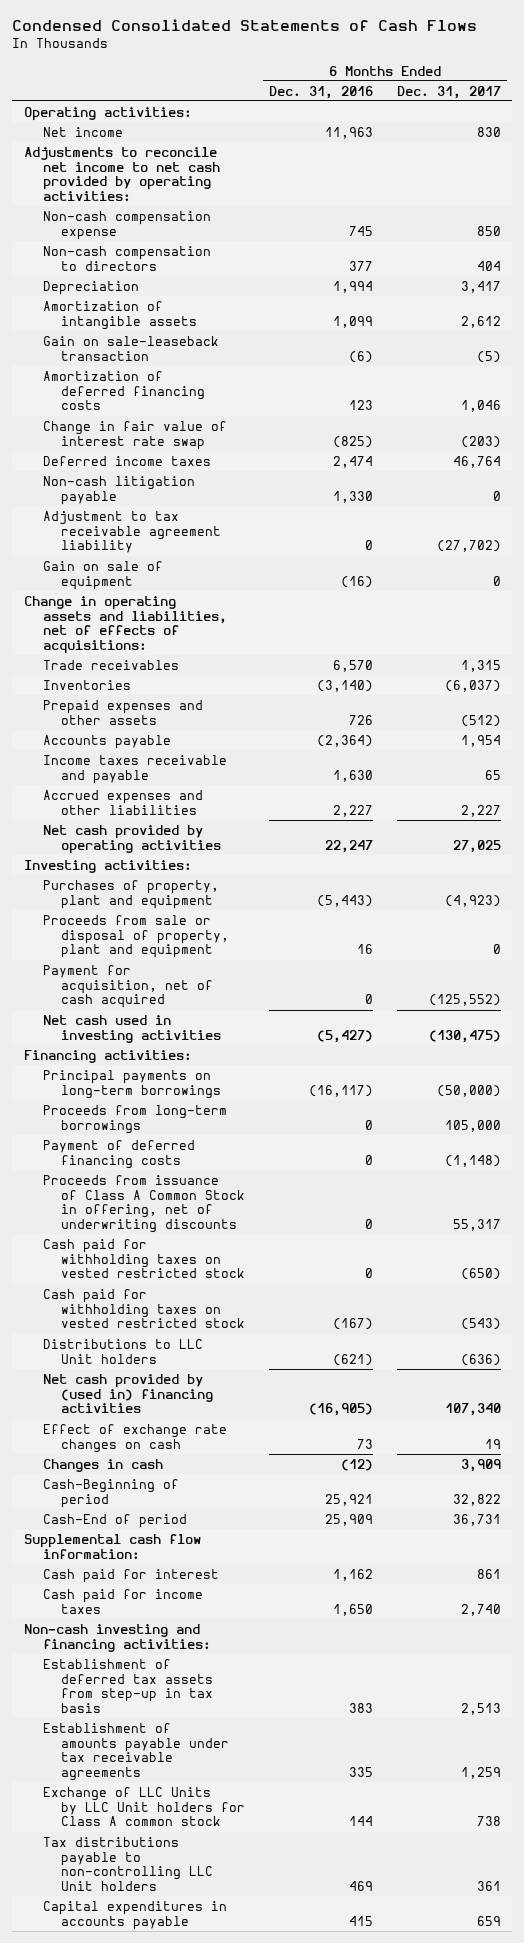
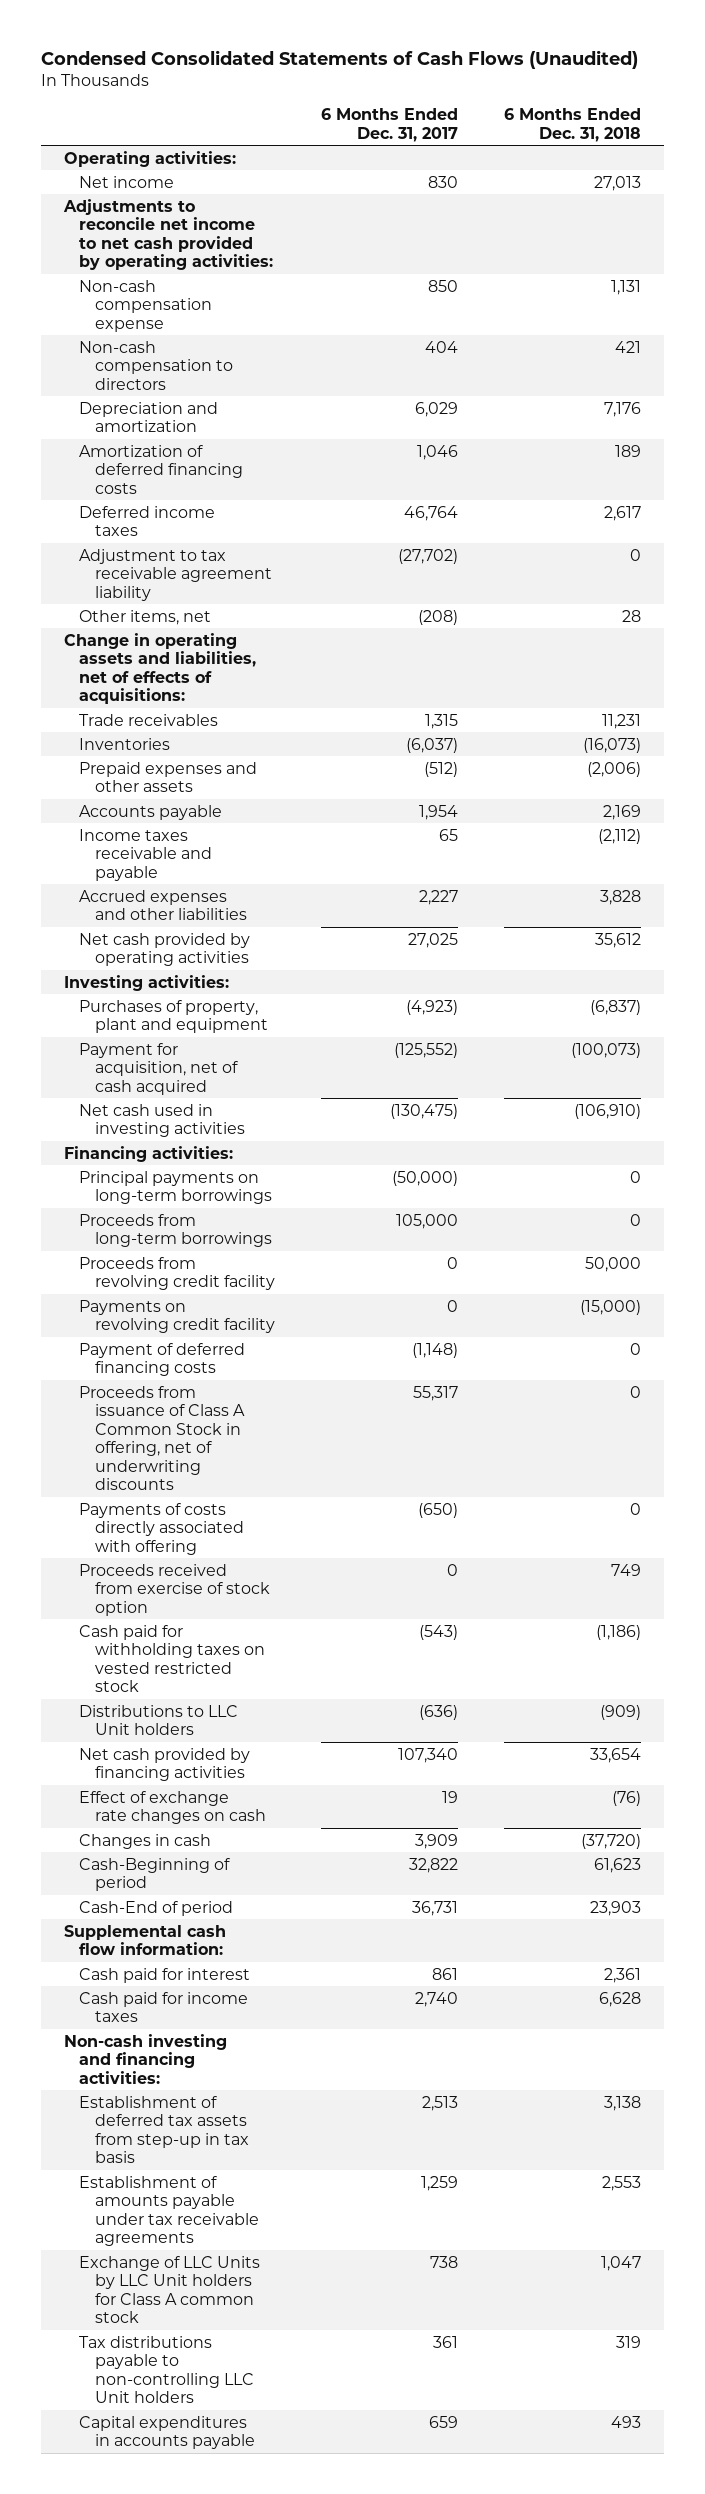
[12,19,478,32] Condensed Consolidated Statements of Cash Flows -> [40,50,638,70] Condensed Consolidated Statements of Cash Flows (Unaudited)
[268,85,373,99] Dec. 31, 2016 -> none
none -> [504,107,642,142] 6 Months Ended Dec. 31, 2018
[42,280,139,295] Depreciation -> none
[42,300,198,330] Amortization of intangible assets -> none
[42,335,219,361] Gain on sale-leaseback transaction -> none
none -> [79,401,219,433] Depreciation and amortization
[42,420,227,450] Change in fair value of interest rate swap -> none
[42,475,195,505] Non-cash litigation payable -> none
[42,560,163,590] Gain on sale of equipment -> none
none -> [79,609,212,625] Other items, net
[42,914,230,959] Proceeds from sale or disposal of property, plant and equipment -> none
none -> [79,1256,276,1291] Proceeds from revolving credit facility
none -> [79,1299,276,1334] Payments on revolving credit facility
[42,1238,246,1279] Cash paid for withholding taxes on vested restricted stock -> [79,1502,245,1555] Payments of costs directly associated with offering
none -> [79,1563,271,1616] Proceeds received from exercise of stock option
[42,1373,214,1414] Net cash provided by (used in) financing activities -> [79,1747,251,1782] Net cash provided by financing activities

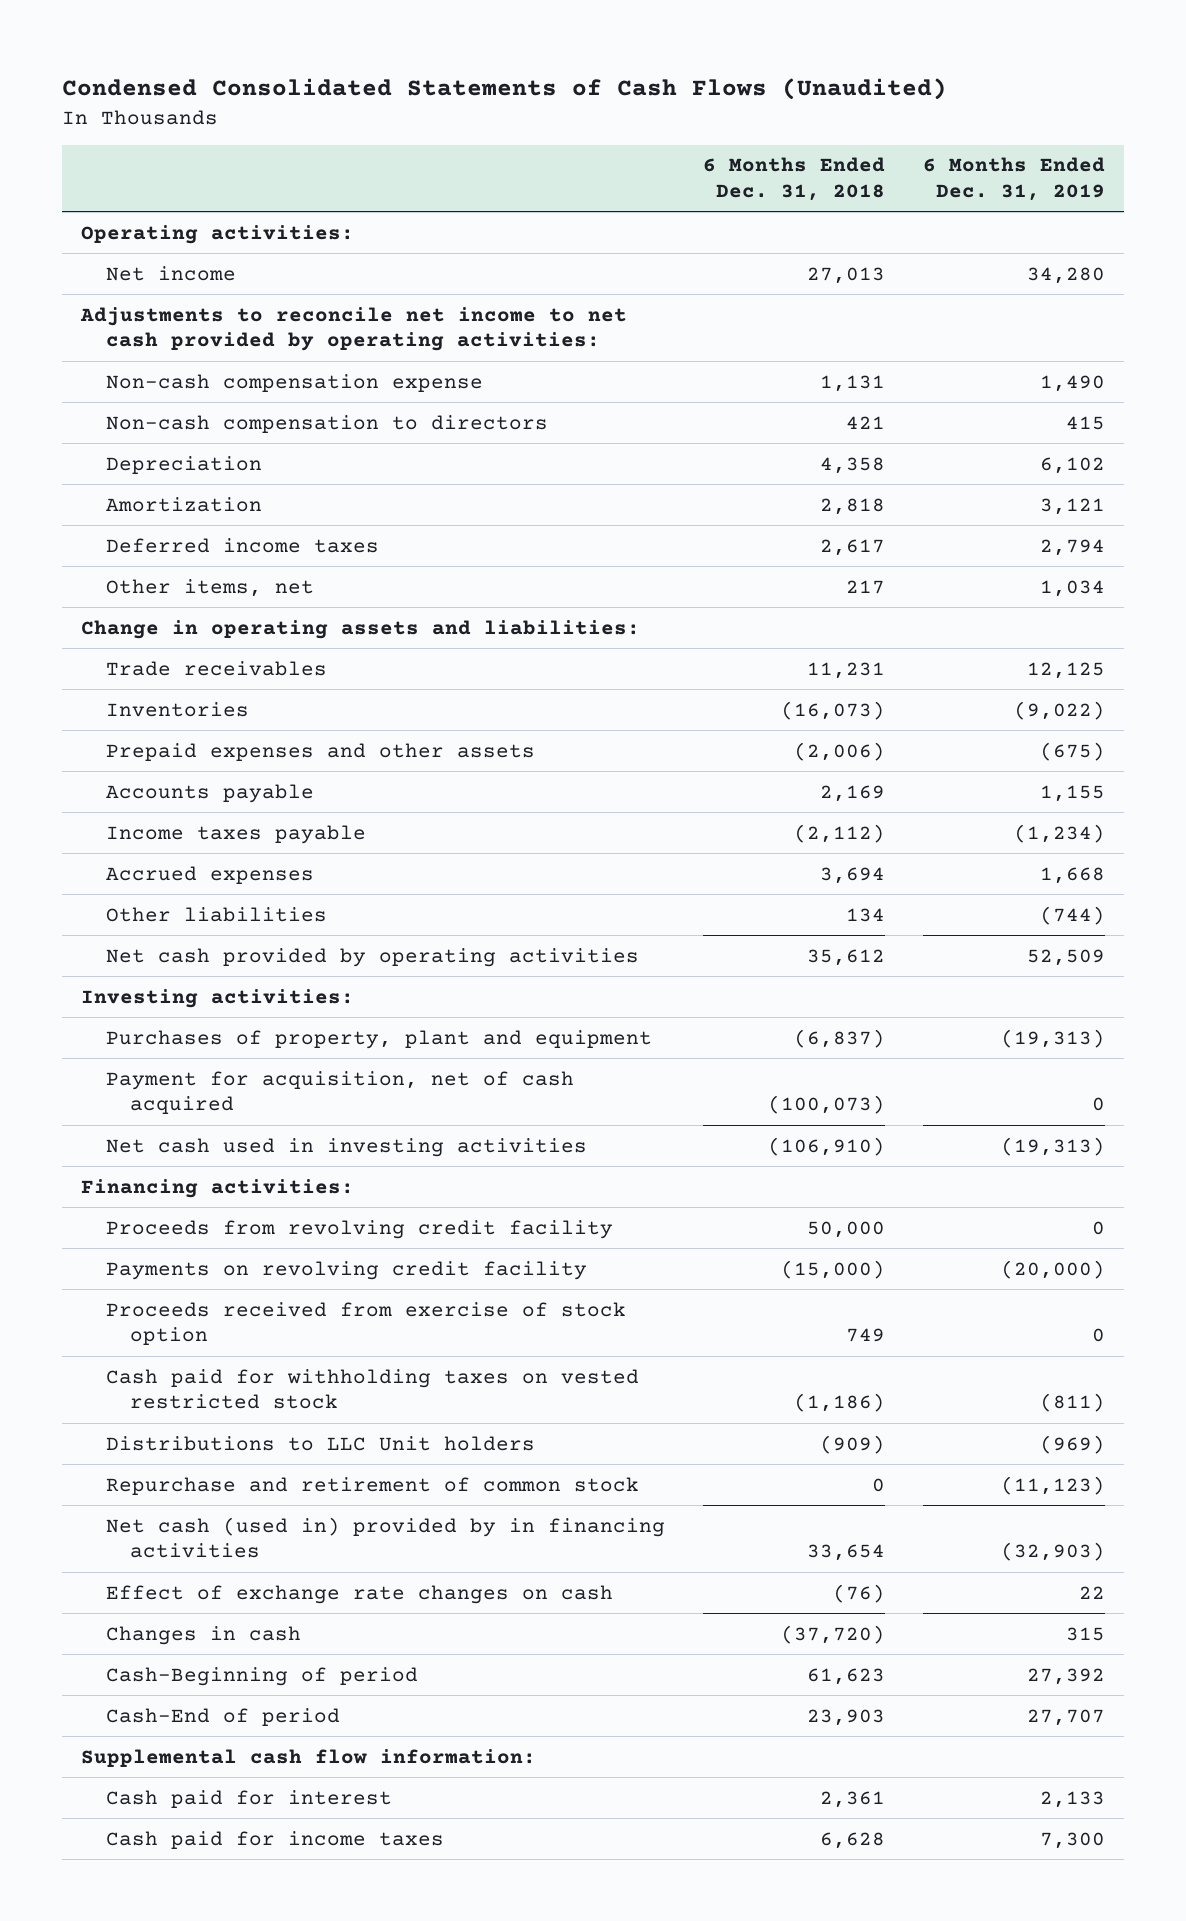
[321,107,459,142] 6 Months Ended Dec. 31, 2017 -> none
none -> [922,157,1105,202] 6 Months Ended Dec. 31, 2019
[79,401,219,433] Depreciation and amortization -> none
[79,444,244,494] Amortization of deferred financing costs -> none
none -> [105,455,262,474] Depreciation
none -> [105,496,262,512] Amortization
[79,548,273,601] Adjustment to tax receivable agreement liability -> none
[622,609,642,622] 28 -> [845,579,885,594] 217
[63,632,257,705] Change in operating assets and liabilities, net of effects of acquisitions: -> [81,619,641,639] Change in operating assets and liabilities:
[79,828,213,881] Income taxes receivable and payable -> [105,824,366,844] Income taxes payable
[79,889,248,921] Accrued expenses and other liabilities -> [105,865,314,884] Accrued expenses
[600,889,642,905] 3,828 -> [819,866,885,884] 3,694
none -> [105,906,327,922] Other liabilities
[79,1170,273,1205] Principal payments on long-term borrowings -> none
[79,1213,273,1248] Proceeds from long-term borrowings -> none
[79,1342,246,1377] Payment of deferred financing costs -> none
[79,1385,246,1491] Proceeds from issuance of Class A Common Stock in offering, net of underwriting discounts -> none
[79,1502,245,1555] Payments of costs directly associated with offering -> none
none -> [105,1476,639,1495] Repurchase and retirement of common stock
[79,1747,251,1782] Net cash provided by financing activities -> [105,1516,665,1559] Net cash (used in) provided by in financing activities
[63,2033,227,2084] Non-cash investing and financing activities: -> none
[79,2095,250,2164] Establishment of deferred tax assets from step-up in tax basis -> none
[79,2175,260,2247] Establishment of amounts payable under tax receivable agreements -> none
[79,2255,261,2324] Exchange of LLC Units by LLC Unit holders for Class A common stock -> none
[79,2335,255,2404] Tax distributions payable to non-controlling LLC Unit holders -> none
[79,2415,256,2450] Capital expenditures in accounts payable -> none

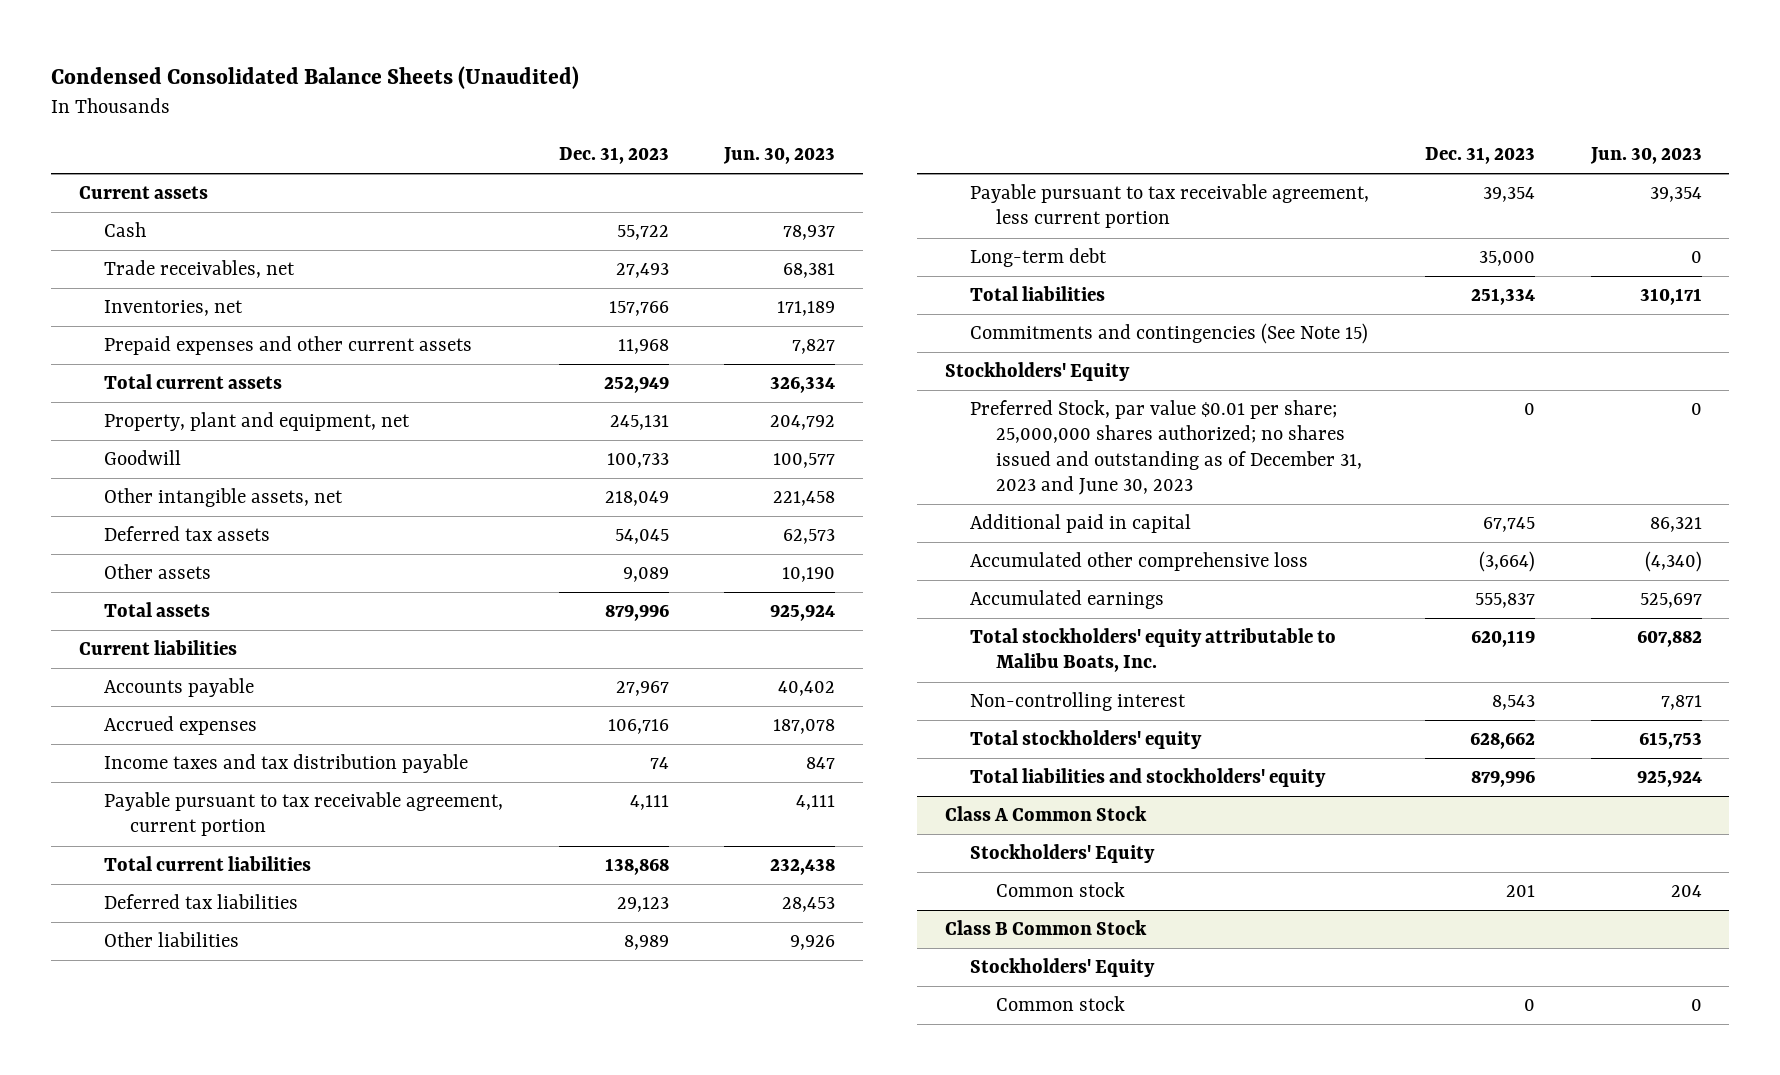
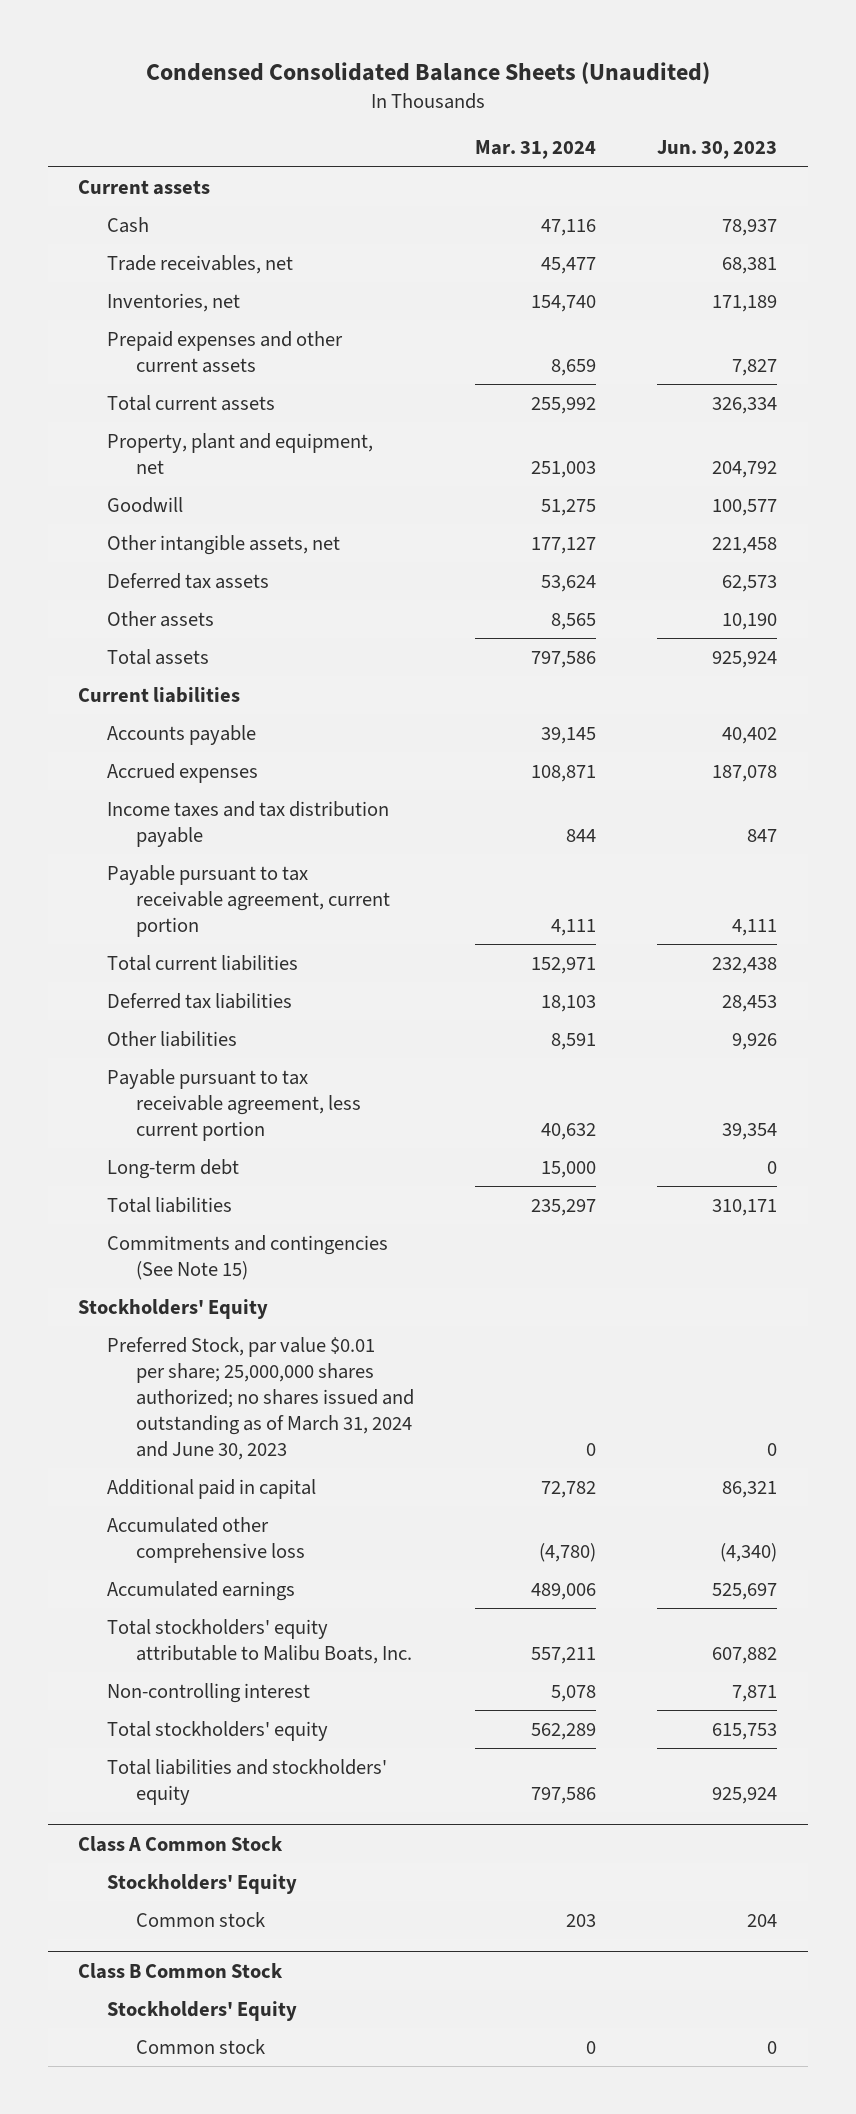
[558,147,669,165] Dec. 31, 2023 -> none
none -> [475,140,597,160] Mar. 31, 2024
[970,400,1362,495] Preferred Stock, par value $0.01 per share; 25,000,000 shares authorized; no shares issued and outstanding as of December 31, 2023 and June 30, 2023 -> [106,1337,414,1460] Preferred Stock, par value $0.01 per share; 25,000,000 shares authorized; no shares issued and outstanding as of March 31, 2024 and June 30, 2023

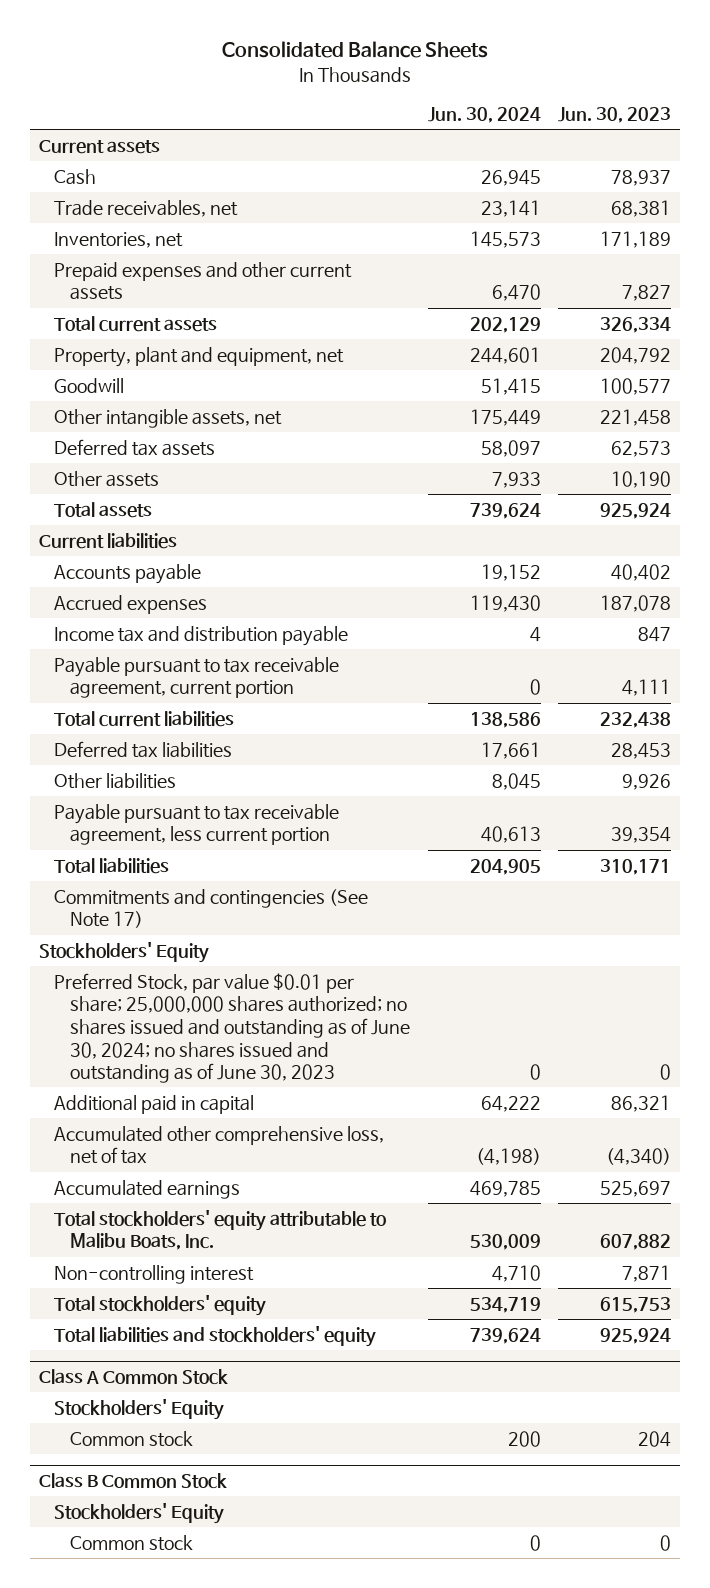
[145,61,710,84] Condensed Consolidated Balance Sheets (Unaudited) -> [222,41,489,59] Consolidated Balance Sheets
[475,140,597,160] Mar. 31, 2024 -> none
none -> [427,107,541,124] Jun. 30, 2024
[106,801,389,847] Income taxes and tax distribution payable -> [54,625,349,646] Income tax and distribution payable
[106,1159,239,1180] Long-term debt -> none
[106,1235,388,1280] Commitments and contingencies (See Note 15) -> [54,888,369,929] Commitments and contingencies (See Note 17)
[106,1337,414,1460] Preferred Stock, par value $0.01 per share; 25,000,000 shares authorized; no shares issued and outstanding as of March 31, 2024 and June 30, 2023 -> [54,972,411,1084] Preferred Stock, par value $0.01 per share; 25,000,000 shares authorized; no shares issued and outstanding as of June 30, 2024; no shares issued and outstanding as of June 30, 2023
[106,1517,305,1563] Accumulated other comprehensive loss -> [54,1125,385,1165] Accumulated other comprehensive loss, net of tax

